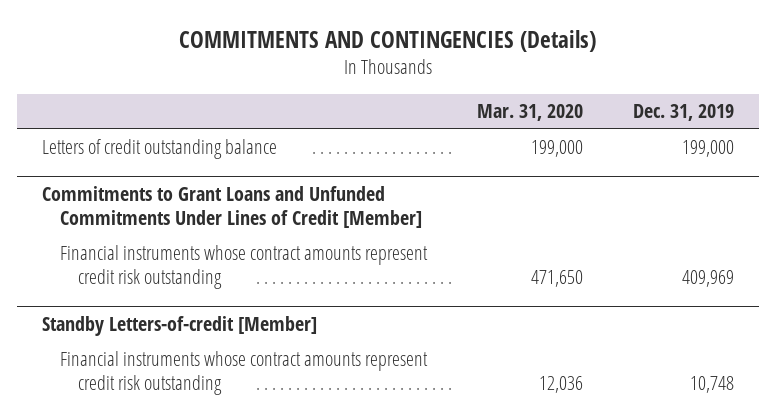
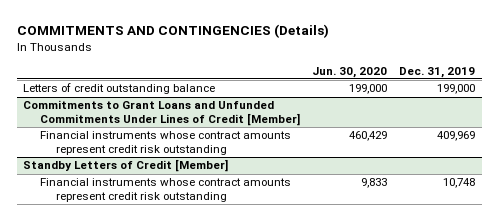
[476,104,583,122] Mar. 31, 2020 -> none
none -> [312,66,388,78] Jun. 30, 2020
[42,316,318,337] Standby Letters-of-credit [Member] -> [23,159,229,173] Standby Letters of Credit [Member]

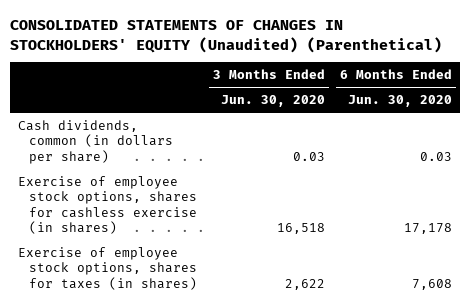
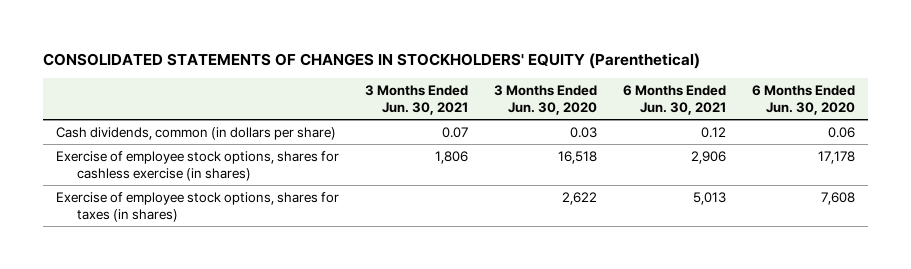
[10,20,443,53] CONSOLIDATED STATEMENTS OF CHANGES IN STOCKHOLDERS' EQUITY (Unaudited) (Parenthetical) -> [43,52,701,69] CONSOLIDATED STATEMENTS OF CHANGES IN STOCKHOLDERS' EQUITY (Parenthetical)
none -> [365,85,469,115] 3 Months Ended Jun. 30, 2021
none -> [622,85,726,115] 6 Months Ended Jun. 30, 2021
[420,151,453,161] 0.03 -> [827,127,855,139] 0.06

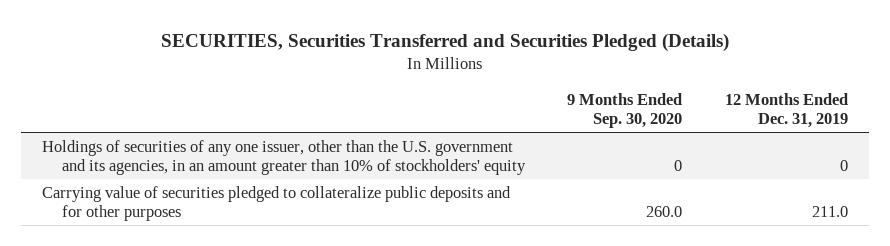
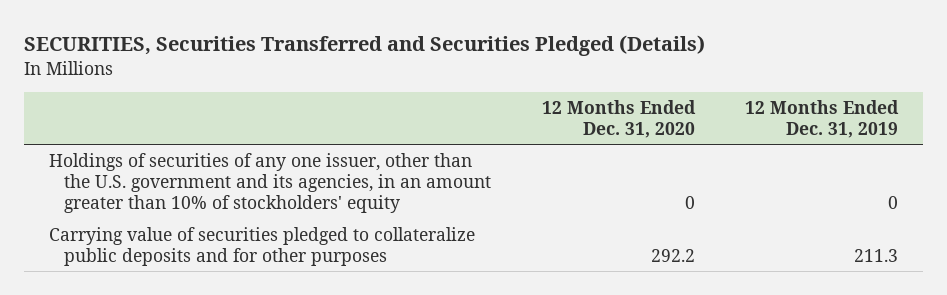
[567,92,683,129] 9 Months Ended Sep. 30, 2020 -> none
none -> [541,99,696,139] 12 Months Ended Dec. 31, 2020
[811,206,848,218] 211.0 -> [854,249,899,263] 211.3

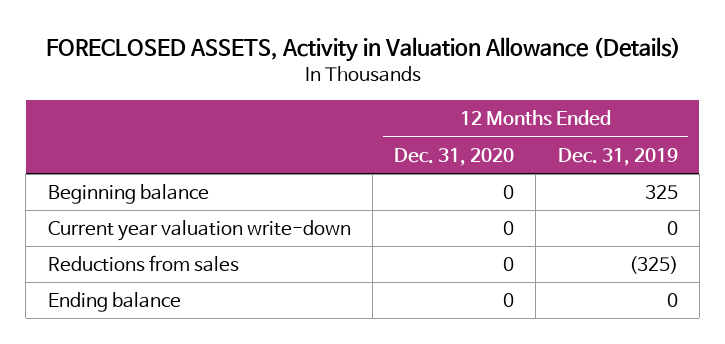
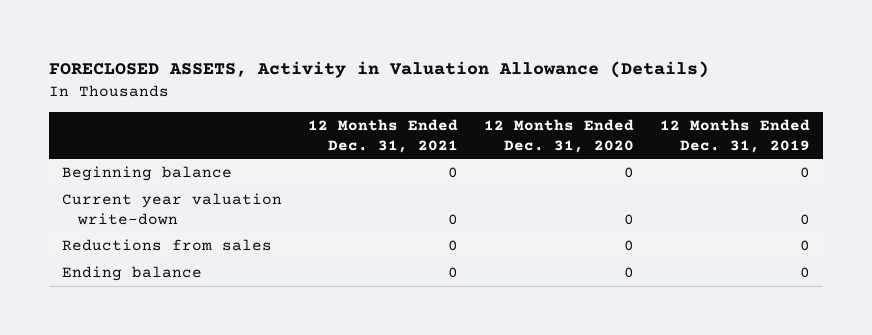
none -> [308,118,459,153] 12 Months Ended Dec. 31, 2021
[644,185,678,200] 325 -> [800,166,811,178] 0
[628,256,678,275] (325) -> [800,239,811,251] 0

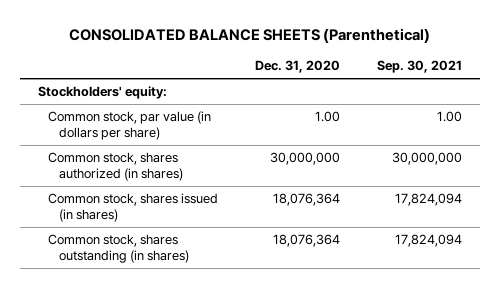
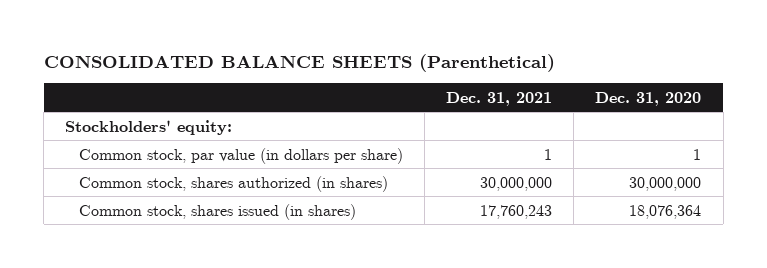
[376,60,462,74] Sep. 30, 2021 -> none
none -> [445,91,552,106] Dec. 31, 2021
[314,111,340,123] 1.00 -> [693,148,702,160] 1
[48,234,189,263] Common stock, shares outstanding (in shares) -> none

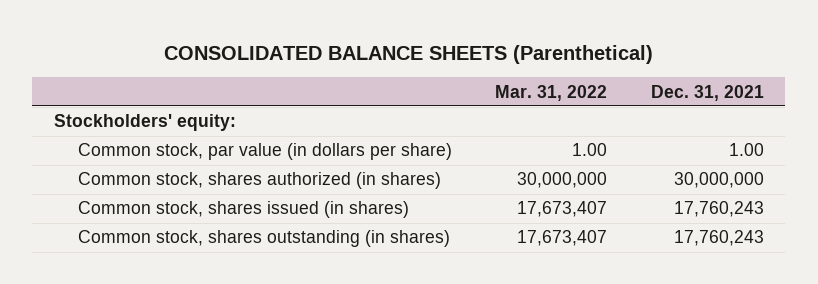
[595,91,702,106] Dec. 31, 2020 -> none
none -> [495,84,608,101] Mar. 31, 2022
[543,148,552,160] 1 -> [728,143,764,157] 1.00
none -> [77,230,450,248] Common stock, shares outstanding (in shares)

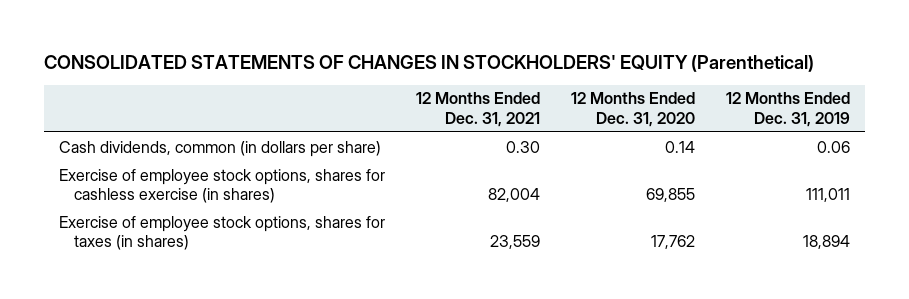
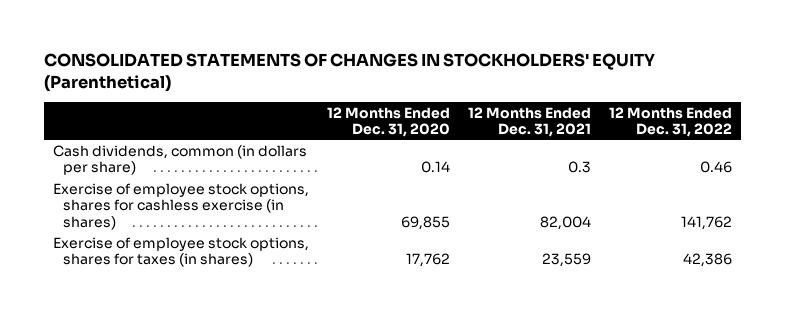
[725,92,850,127] 12 Months Ended Dec. 31, 2019 -> none
none -> [609,106,733,137] 12 Months Ended Dec. 31, 2022
[506,140,541,153] 0.30 -> [567,161,591,174] 0.3

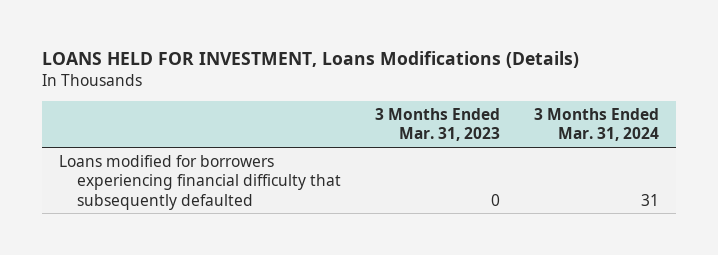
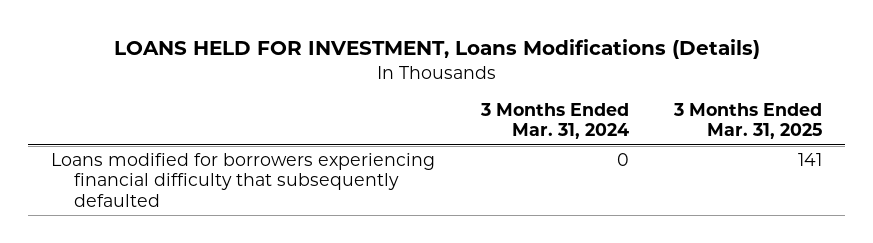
[375,108,501,142] 3 Months Ended Mar. 31, 2023 -> none
none -> [673,103,823,140] 3 Months Ended Mar. 31, 2025
[641,193,660,206] 31 -> [616,153,629,167] 0

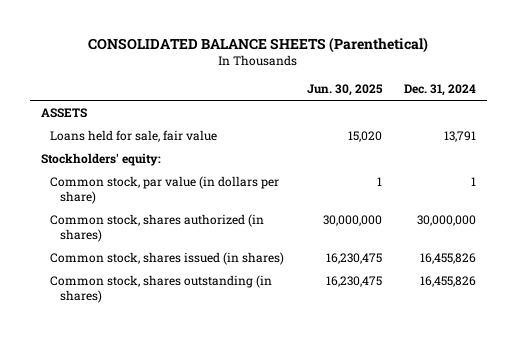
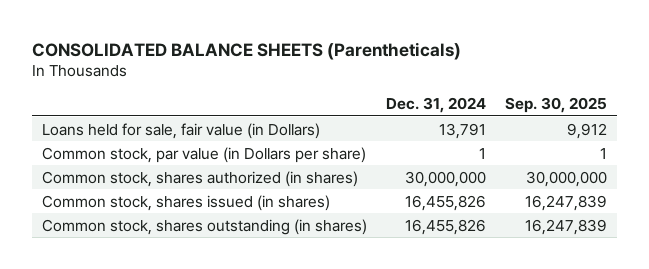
[88,36,429,53] CONSOLIDATED BALANCE SHEETS (Parenthetical) -> [31,41,461,60] CONSOLIDATED BALANCE SHEETS (Parentheticals)
[306,83,383,96] Jun. 30, 2025 -> none
none -> [505,97,608,114] Sep. 30, 2025
[40,108,87,119] ASSETS -> none
[40,153,161,167] Stockholders' equity: -> none
[50,130,218,143] Loans held for sale, fair value -> [41,122,320,139] Loans held for sale, fair value (in Dollars)
[50,176,280,205] Common stock, par value (in dollars per share) -> [41,146,366,163] Common stock, par value (in Dollars per share)

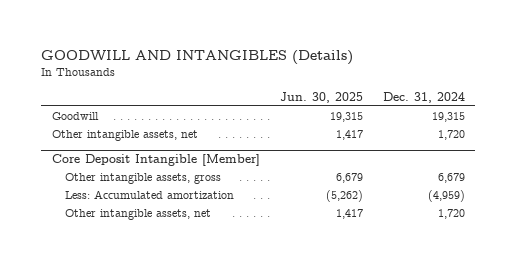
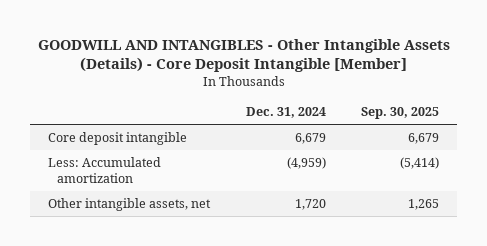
[41,49,354,65] GOODWILL AND INTANGIBLES (Details) -> [37,38,450,73] GOODWILL AND INTANGIBLES - Other Intangible Assets (Details) - Core Deposit Intangible [Member]
[279,91,363,103] Jun. 30, 2025 -> none
none -> [361,107,440,120] Sep. 30, 2025
[51,112,99,121] Goodwill -> none
[51,130,198,142] Other intangible assets, net -> none
[51,154,260,167] Core Deposit Intangible [Member] -> none
[65,173,222,185] Other intangible assets, gross -> [48,132,188,146] Core deposit intangible

